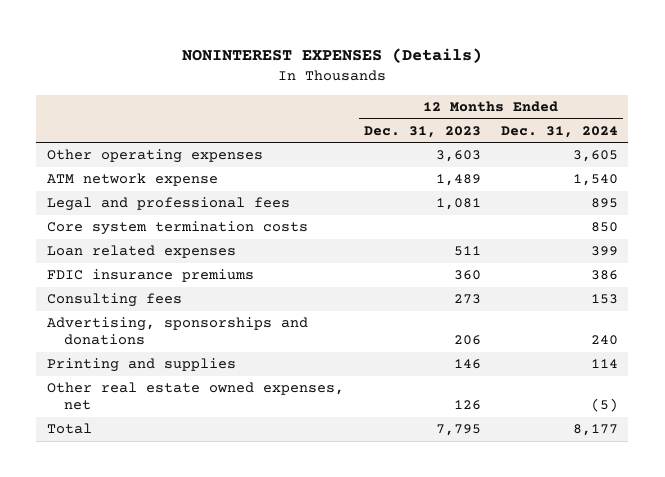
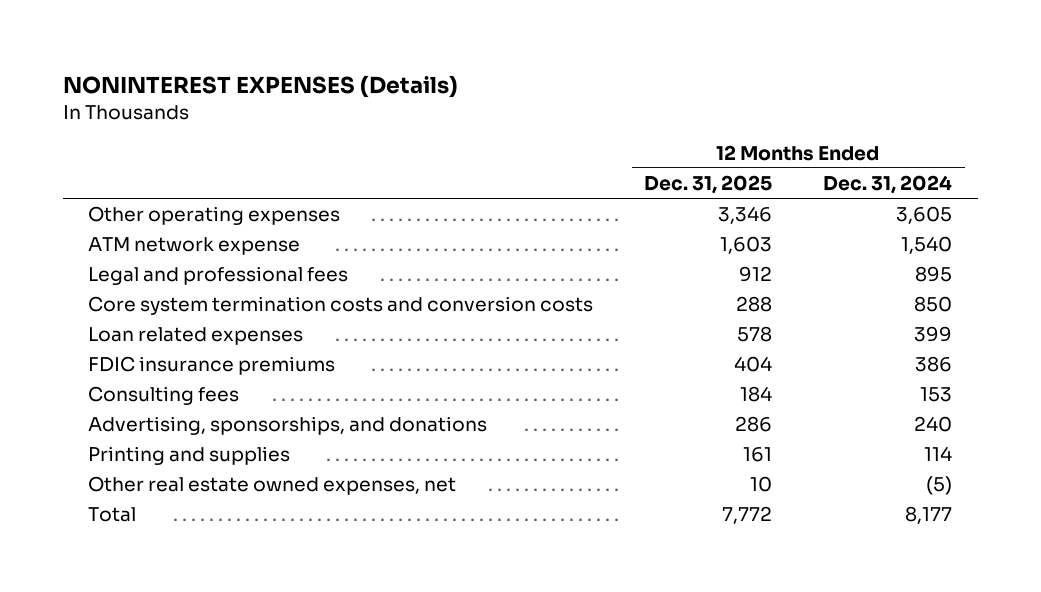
[363,125,481,138] Dec. 31, 2023 -> none
none -> [644,175,773,195] Dec. 31, 2025
[46,221,308,236] Core system termination costs -> [88,296,594,316] Core system termination costs and conversion costs
[46,317,308,346] Advertising, sponsorships and donations -> [88,416,488,436] Advertising, sponsorships, and donations

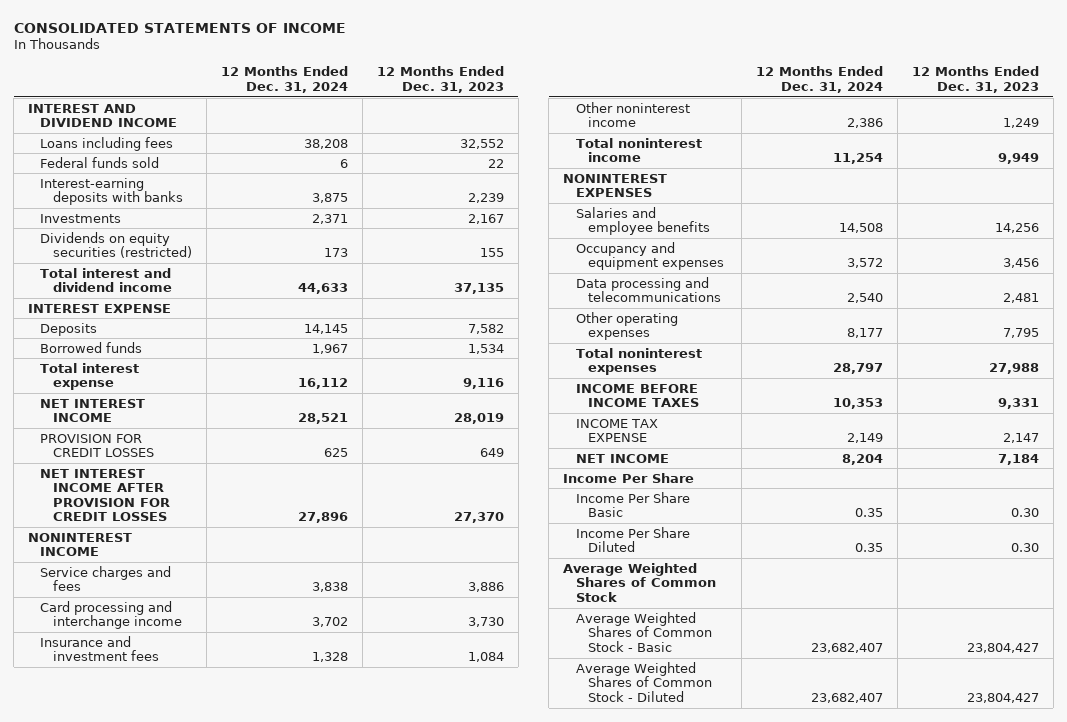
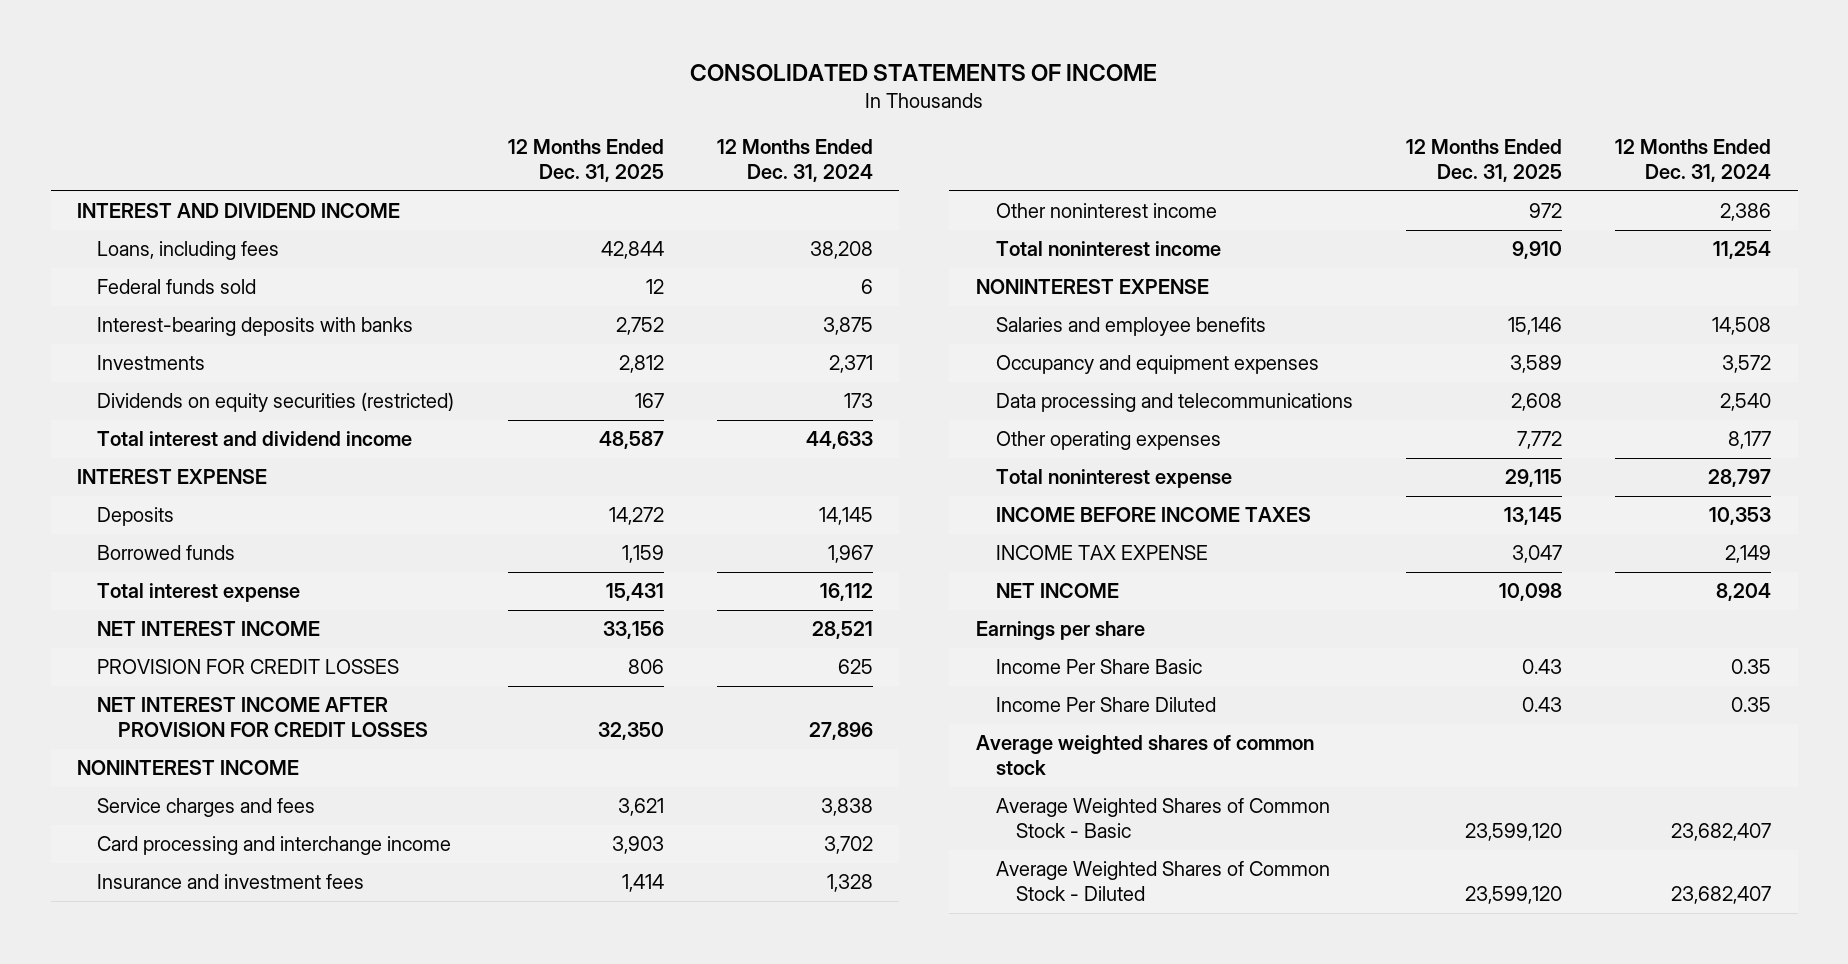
[376,66,504,93] 12 Months Ended Dec. 31, 2023 -> none
none -> [507,139,664,183] 12 Months Ended Dec. 31, 2025
[40,136,174,151] Loans including fees -> [97,241,280,261] Loans, including fees
[40,177,183,206] Interest-earning deposits with banks -> [97,317,414,337] Interest-bearing deposits with banks
[563,173,668,198] NONINTEREST EXPENSES -> [975,279,1209,295] NONINTEREST EXPENSE
[575,347,702,376] Total noninterest expenses -> [995,469,1232,489] Total noninterest expense
[563,472,695,483] Income Per Share -> [975,621,1145,641] Earnings per share
[563,562,716,602] Average Weighted Shares of Common Stock -> [975,735,1314,775] Average weighted shares of common stock

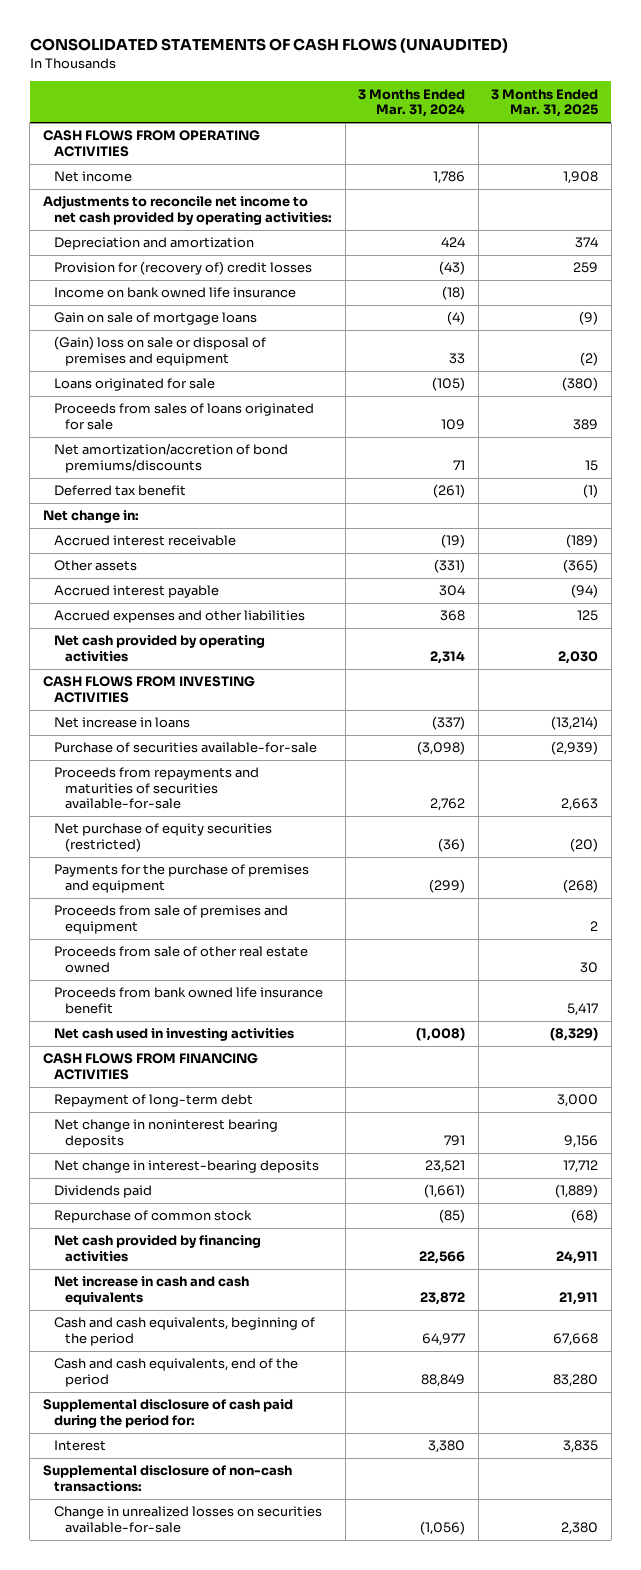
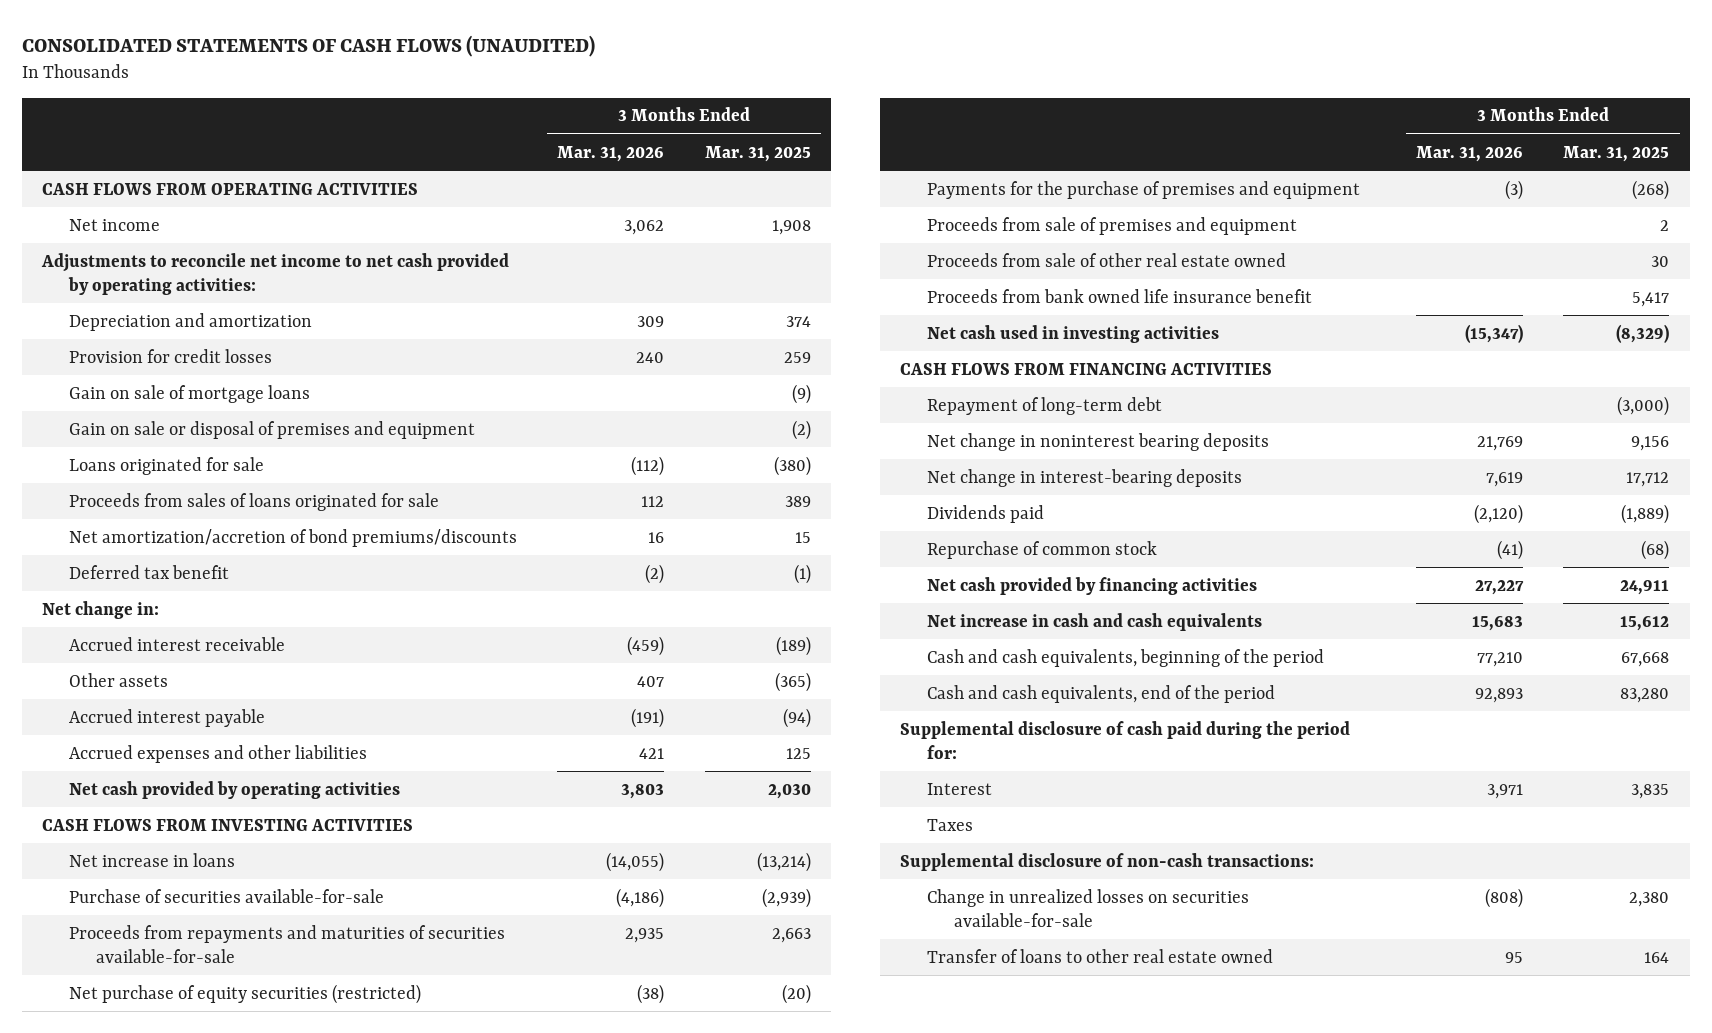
[358,88,466,118] 3 Months Ended Mar. 31, 2024 -> none
none -> [557,145,665,162] Mar. 31, 2026
[54,287,297,299] Income on bank owned life insurance -> none
[54,261,313,276] Provision for (recovery of) credit losses -> [68,348,272,363] Provision for credit losses
[54,336,267,366] (Gain) loss on sale or disposal of premises and equipment -> [68,420,475,439] Gain on sale or disposal of premises and equipment
[557,1094,599,1108] 3,000 -> [1617,395,1670,416] (3,000)
[559,1291,599,1305] 21,911 -> [1620,615,1670,631] 15,612
none -> [927,818,974,831] Taxes
none -> [927,948,1274,963] Transfer of loans to other real estate owned

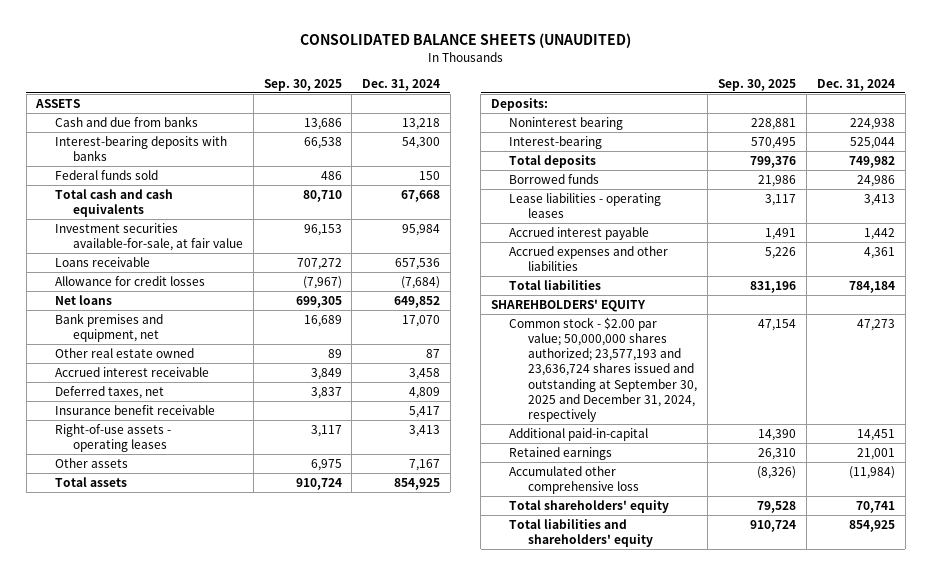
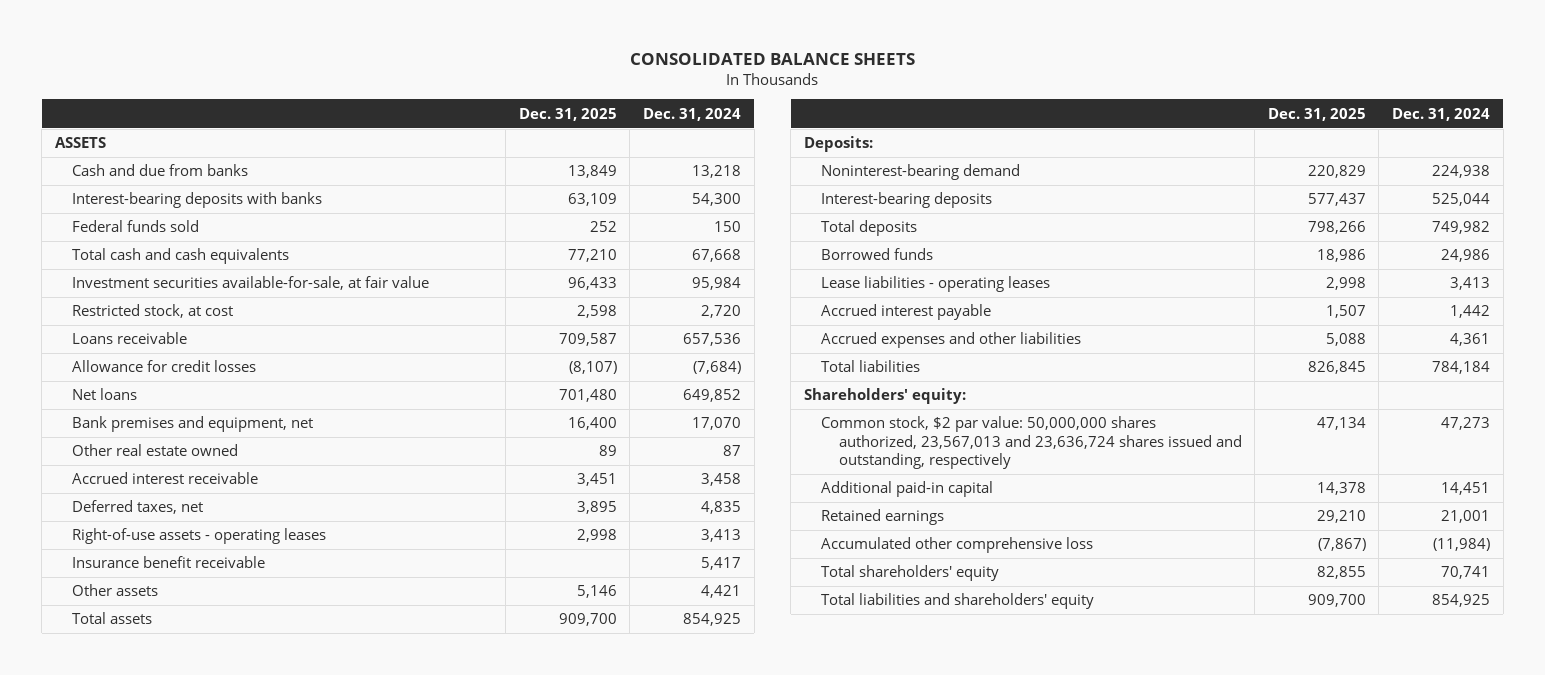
[299,33,631,49] CONSOLIDATED BALANCE SHEETS (UNAUDITED) -> [630,52,916,65] CONSOLIDATED BALANCE SHEETS
[263,78,342,91] Sep. 30, 2025 -> none
none -> [518,107,617,121] Dec. 31, 2025
none -> [72,304,234,319] Restricted stock, at cost
[409,386,441,399] 4,809 -> [700,501,741,515] 4,835
[54,404,215,415] Insurance benefit receivable -> [72,556,266,569] Insurance benefit receivable
[409,458,441,471] 7,167 -> [700,585,741,599] 4,421
[509,116,624,130] Noninterest bearing -> [821,164,1021,181] Noninterest-bearing demand
[509,135,603,149] Interest-bearing -> [821,192,993,209] Interest-bearing deposits
[491,298,647,312] SHAREHBOLDERS' EQUITY -> [803,388,966,405] Shareholders' equity:
[509,316,697,422] Common stock - $2.00 par value; 50,000,000 shares authorized; 23,577,193 and 23,636,724 shares issued and outstanding at September 30, 2025 and December 31, 2024, respectively -> [821,416,1242,469] Common stock, $2 par value: 50,000,000 shares authorized, 23,567,013 and 23,636,724 shares issued and outstanding, respectively
[509,427,649,441] Additional paid-in-capital -> [821,481,994,498] Additional paid-in capital

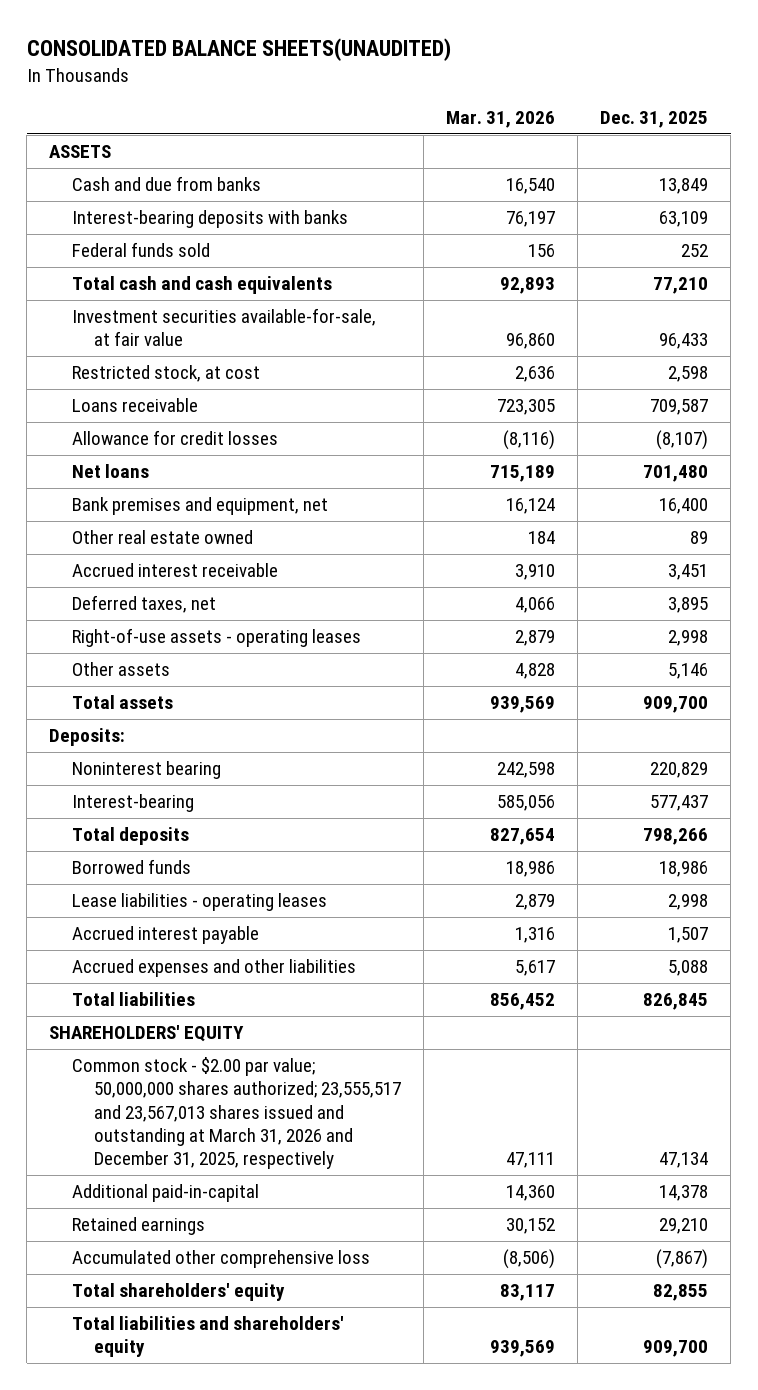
[630,52,916,65] CONSOLIDATED BALANCE SHEETS -> [26,38,451,62] CONSOLIDATED BALANCE SHEETS(UNAUDITED)
[642,107,741,121] Dec. 31, 2024 -> none
none -> [446,111,556,129] Mar. 31, 2026
[72,556,266,569] Insurance benefit receivable -> none
[821,164,1021,181] Noninterest-bearing demand -> [71,761,221,780] Noninterest bearing
[821,192,993,209] Interest-bearing deposits -> [71,794,194,813] Interest-bearing
[803,388,966,405] Shareholders' equity: -> [49,1025,245,1043] SHAREHOLDERS' EQUITY
[821,416,1242,469] Common stock, $2 par value: 50,000,000 shares authorized, 23,567,013 and 23,636,724 shares issued and outstanding, respectively -> [71,1057,402,1170] Common stock - $2.00 par value; 50,000,000 shares authorized; 23,555,517 and 23,567,013 shares issued and outstanding at March 31, 2026 and December 31, 2025, respectively
[821,481,994,498] Additional paid-in capital -> [71,1184,259,1203] Additional paid-in-capital

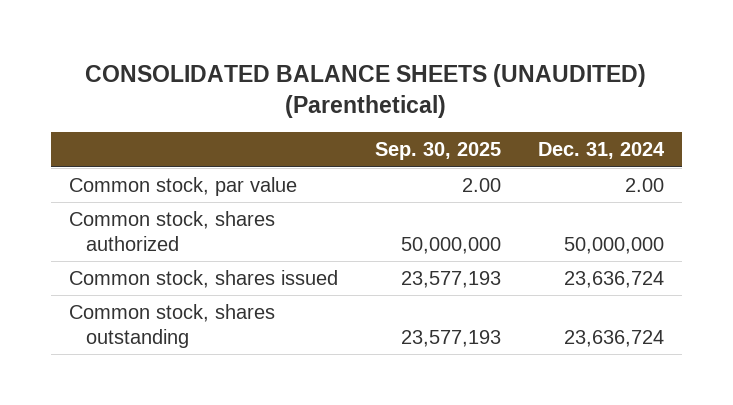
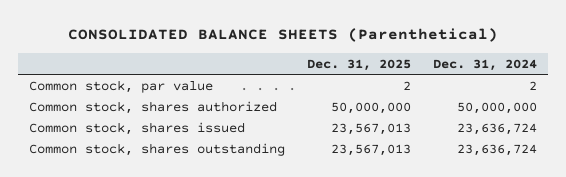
[85,63,647,118] CONSOLIDATED BALANCE SHEETS (UNAUDITED) (Parenthetical) -> [67,28,498,43] CONSOLIDATED BALANCE SHEETS (Parenthetical)
[374,142,501,161] Sep. 30, 2025 -> none
none -> [306,58,411,71] Dec. 31, 2025
[624,178,664,193] 2.00 -> [528,80,537,90] 2

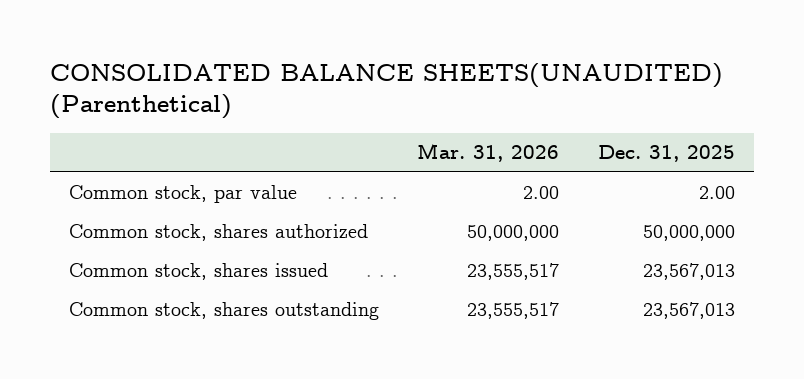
[67,28,498,43] CONSOLIDATED BALANCE SHEETS (Parenthetical) -> [49,62,723,120] CONSOLIDATED BALANCE SHEETS(UNAUDITED) (Parenthetical)
[432,58,537,71] Dec. 31, 2024 -> none
none -> [417,143,560,163] Mar. 31, 2026
[402,80,411,90] 2 -> [699,186,736,200] 2.00

